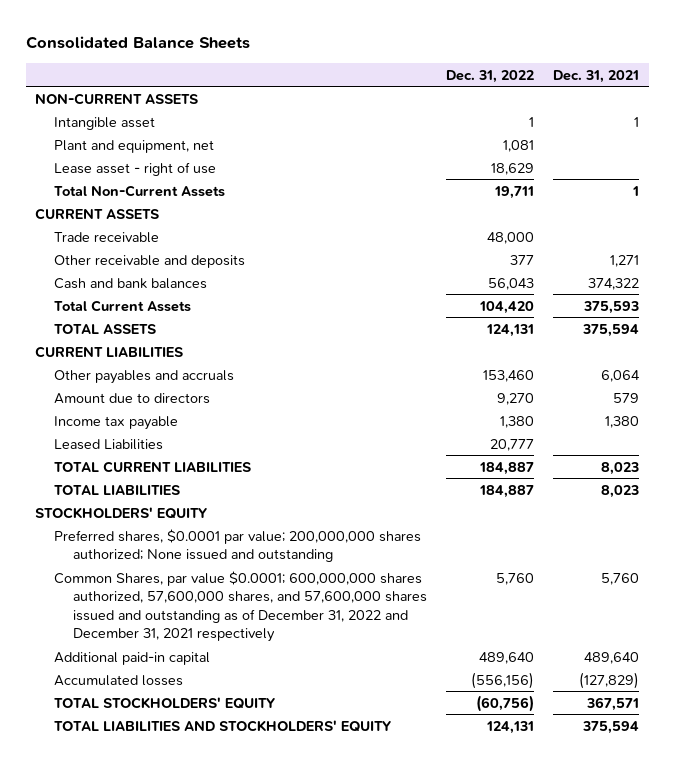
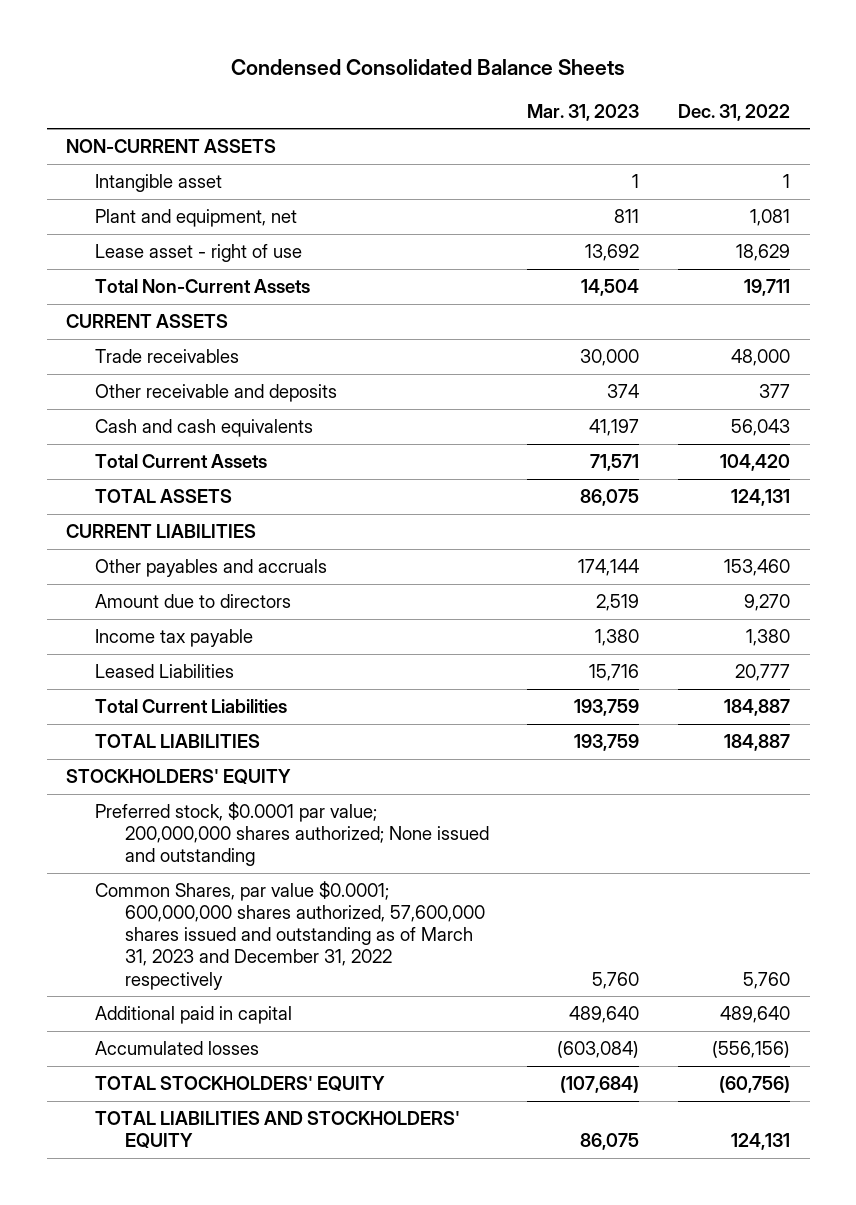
[25,36,250,50] Consolidated Balance Sheets -> [231,59,626,76] Condensed Consolidated Balance Sheets
[553,69,640,83] Dec. 31, 2021 -> none
none -> [527,103,640,121] Mar. 31, 2023
[54,231,160,243] Trade receivable -> [95,348,240,363] Trade receivables
[54,277,208,289] Cash and bank balances -> [95,418,314,437] Cash and cash equivalents
[54,460,252,473] TOTAL CURRENT LIABILITIES -> [95,698,288,713] Total Current Liabilities
[54,528,422,563] Preferred shares, $0.0001 par value; 200,000,000 shares authorized; None issued and outstanding -> [95,801,489,867] Preferred stock, $0.0001 par value; 200,000,000 shares authorized; None issued and outstanding
[54,570,427,643] Common Shares, par value $0.0001; 600,000,000 shares authorized, 57,600,000 shares, and 57,600,000 shares issued and outstanding as of December 31, 2022 and December 31, 2021 respectively -> [95,880,485,990] Common Shares, par value $0.0001; 600,000,000 shares authorized, 57,600,000 shares issued and outstanding as of March 31, 2023 and December 31, 2022 respectively
[54,651,211,665] Additional paid-in capital -> [95,1005,293,1024] Additional paid in capital

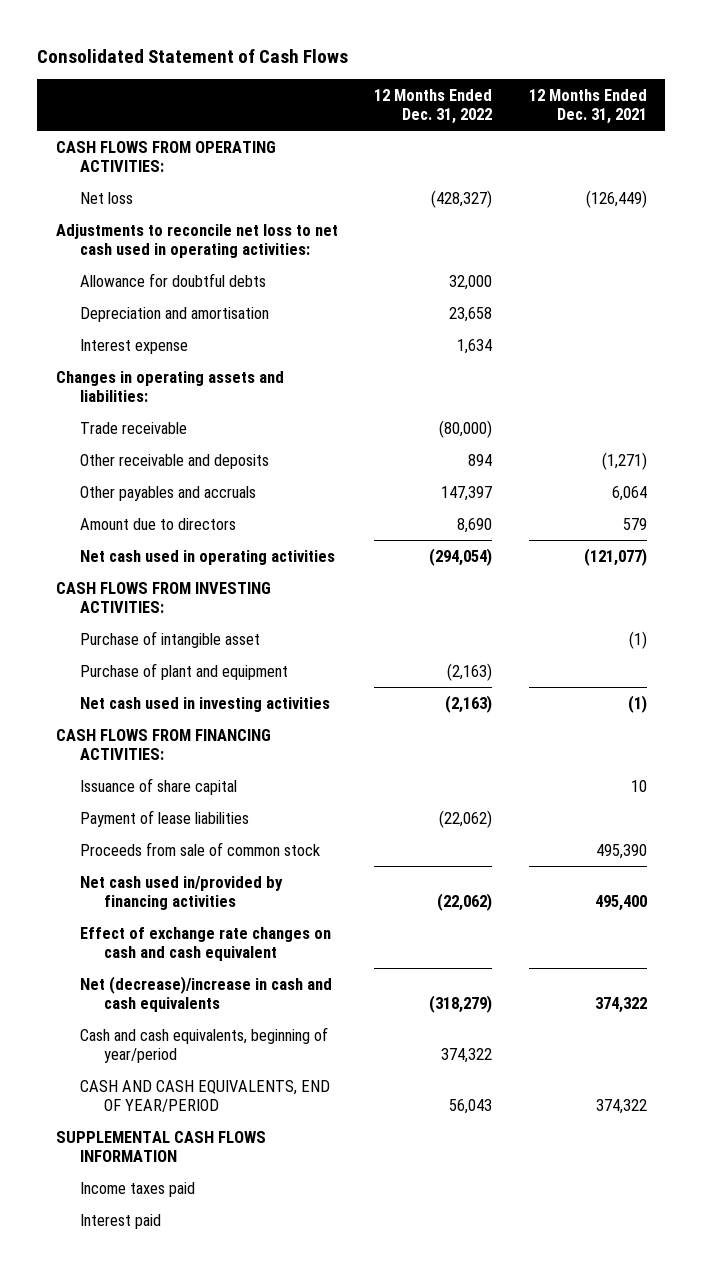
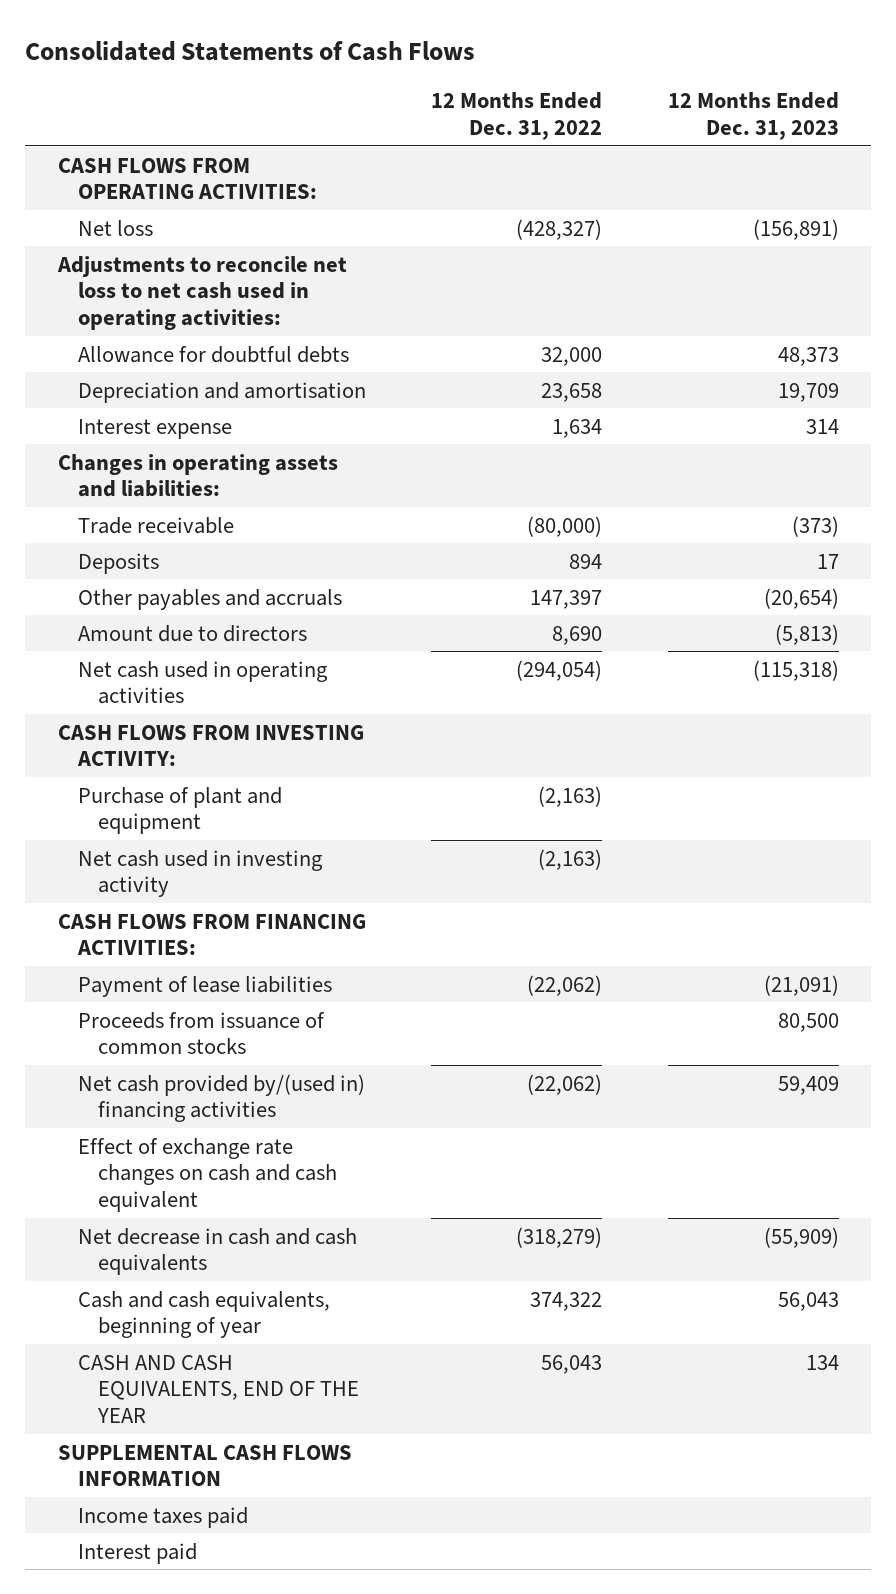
[37,48,349,63] Consolidated Statement of Cash Flows -> [25,41,476,62] Consolidated Statements of Cash Flows
[528,89,647,125] 12 Months Ended Dec. 31, 2021 -> none
none -> [667,92,839,141] 12 Months Ended Dec. 31, 2023
[79,453,269,469] Other receivable and deposits -> [77,552,159,574] Deposits
[79,630,260,648] Purchase of intangible asset -> none
[55,581,271,613] CASH FLOWS FROM INVESTING ACTIVITIES: -> [57,724,364,767] CASH FLOWS FROM INVESTING ACTIVITY:
[79,696,330,712] Net cash used in investing activities -> [77,849,323,898] Net cash used in investing activity
[79,777,237,795] Issuance of share capital -> none
[79,841,320,856] Proceeds from sale of common stock -> [77,1011,325,1055] Proceeds from issuance of common stocks
[79,875,283,910] Net cash used in/provided by financing activities -> [77,1073,365,1123] Net cash provided by/(used in) financing activities
[79,975,332,1012] Net (decrease)/increase in cash and cash equivalents -> [77,1227,357,1276] Net decrease in cash and cash equivalents
[79,1026,328,1063] Cash and cash equivalents, beginning of year/period -> [77,1290,330,1339] Cash and cash equivalents, beginning of year
[79,1079,330,1112] CASH AND CASH EQUIVALENTS, END OF YEAR/PERIOD -> [77,1354,359,1424] CASH AND CASH EQUIVALENTS, END OF THE YEAR

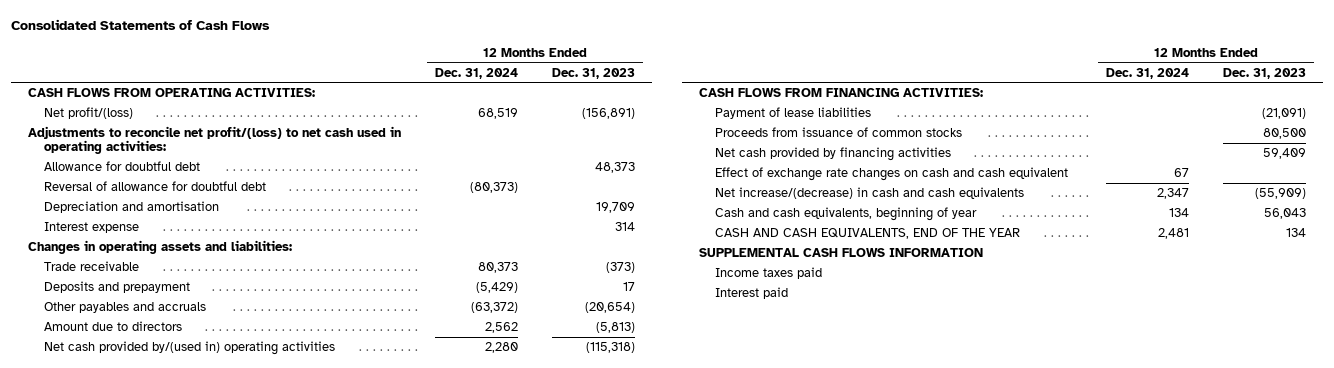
[431,92,603,141] 12 Months Ended Dec. 31, 2022 -> none
none -> [435,67,519,79] Dec. 31, 2024
[77,219,153,236] Net loss -> [44,107,134,120] Net profit/(loss)
[56,255,347,331] Adjustments to reconcile net loss to net cash used in operating activities: -> [28,126,402,155] Adjustments to reconcile net profit/(loss) to net cash used in operating activities:
[77,345,349,363] Allowance for doubtful debts -> [44,161,201,172] Allowance for doubtful debt
none -> [44,181,267,192] Reversal of allowance for doubtful debt
[77,552,159,574] Deposits -> [44,281,191,294] Deposits and prepayment
[57,724,364,767] CASH FLOWS FROM INVESTING ACTIVITY: -> none
[77,786,282,835] Purchase of plant and equipment -> none
[77,849,323,898] Net cash used in investing activity -> none
[77,660,328,705] Net cash used in operating activities -> [44,341,336,356] Net cash provided by/(used in) operating activities
[77,1073,365,1123] Net cash provided by/(used in) financing activities -> [715,147,952,162] Net cash provided by financing activities
[77,1227,357,1276] Net decrease in cash and cash equivalents -> [715,187,1025,200] Net increase/(decrease) in cash and cash equivalents

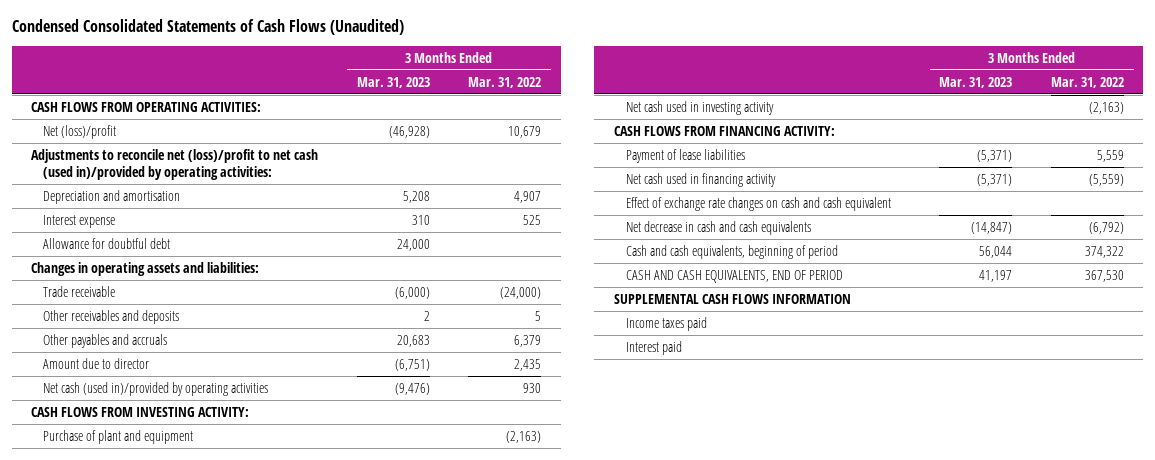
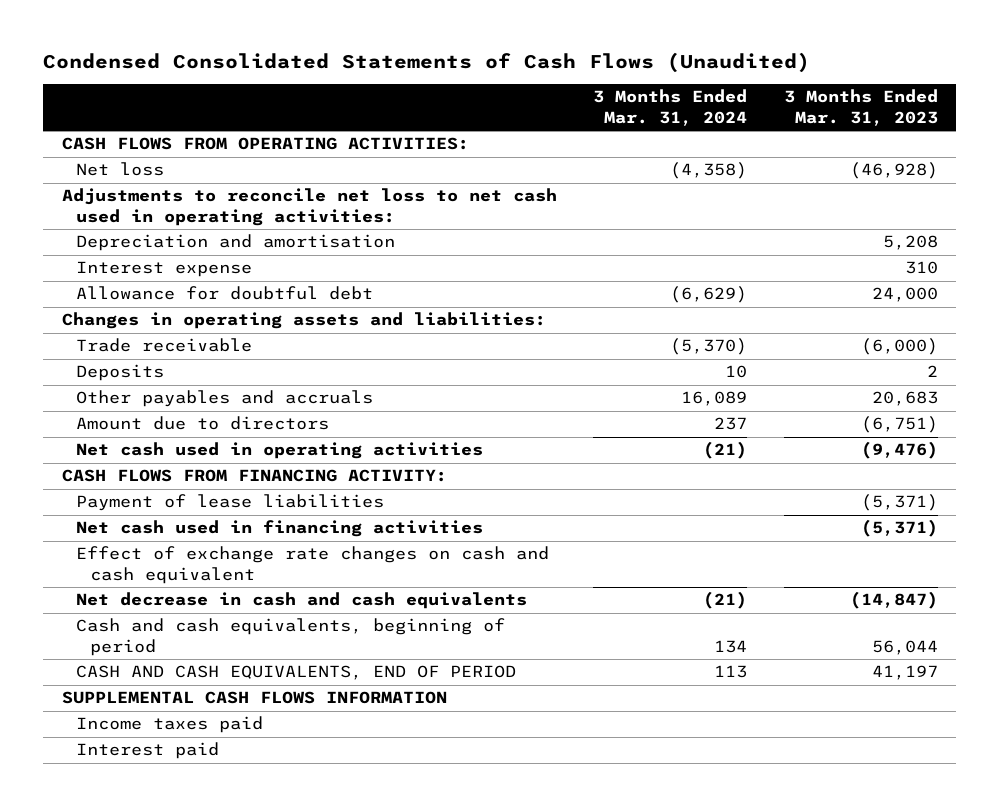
[468,76,542,88] Mar. 31, 2022 -> none
none -> [593,89,748,127] 3 Months Ended Mar. 31, 2024
[43,124,117,139] Net (loss)/profit -> [75,162,164,177] Net loss
[30,148,318,181] Adjustments to reconcile net (loss)/profit to net cash (used in)/provided by operating activities: -> [61,188,557,227] Adjustments to reconcile net loss to net cash used in operating activities:
[43,309,180,324] Other receivables and deposits -> none
none -> [75,364,164,382] Deposits
[30,406,249,417] CASH FLOWS FROM INVESTING ACTIVITY: -> none
[43,429,194,444] Purchase of plant and equipment -> none
[625,100,774,115] Net cash used in investing activity -> none
[43,357,150,369] Amount due to director -> [75,416,329,431] Amount due to directors
[43,381,269,396] Net cash (used in)/provided by operating activities -> [75,442,483,460] Net cash used in operating activities
[625,172,776,187] Net cash used in financing activity -> [75,520,483,538] Net cash used in financing activities

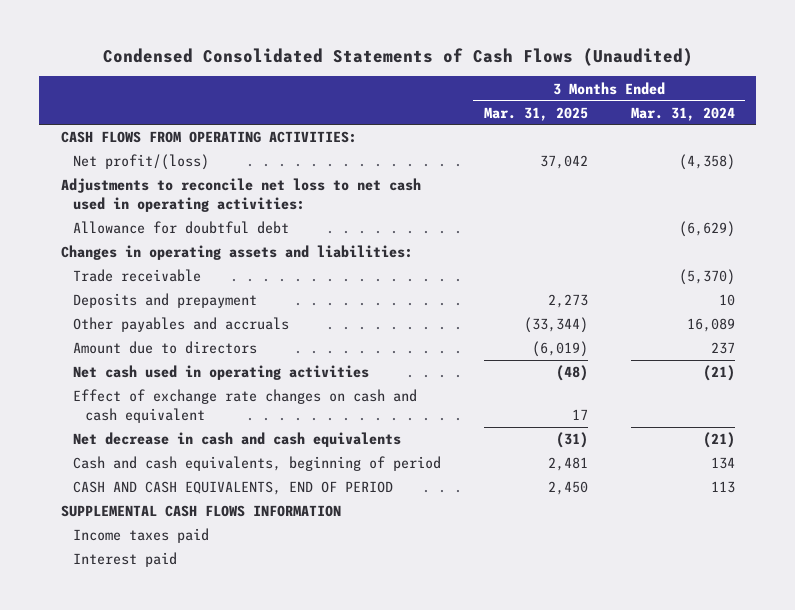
[783,89,938,127] 3 Months Ended Mar. 31, 2023 -> none
none -> [483,106,588,121] Mar. 31, 2025
[75,162,164,177] Net loss -> [72,154,209,171] Net profit/(loss)
[75,234,395,252] Depreciation and amortisation -> none
[75,261,252,278] Interest expense -> none
[75,364,164,382] Deposits -> [72,293,257,309] Deposits and prepayment
[61,469,447,483] CASH FLOWS FROM FINANCING ACTIVITY: -> none
[75,494,384,512] Payment of lease liabilities -> none
[75,520,483,538] Net cash used in financing activities -> none

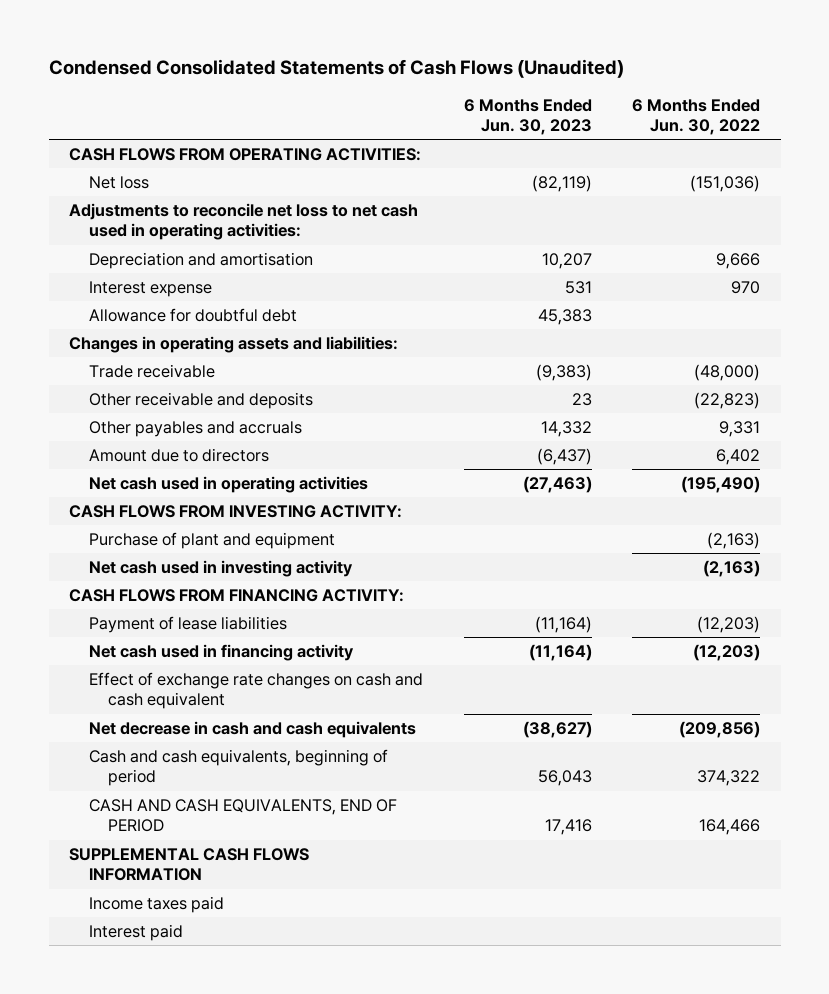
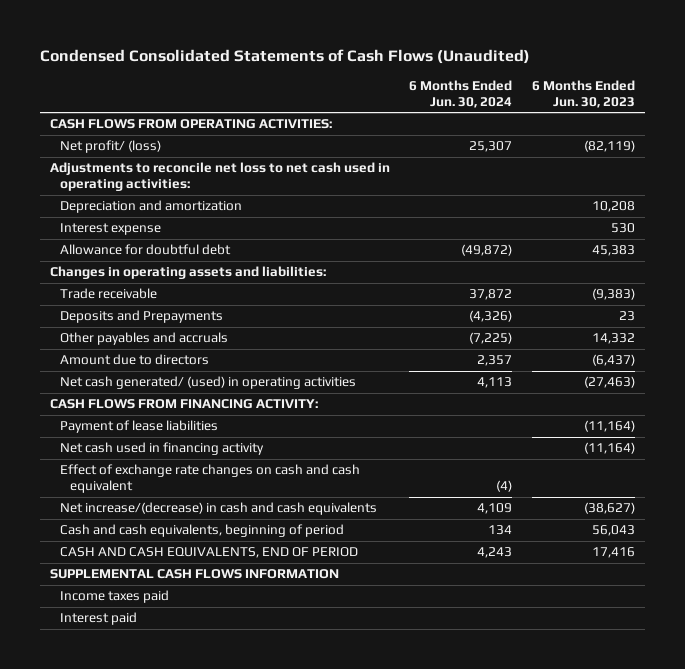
[632,98,761,136] 6 Months Ended Jun. 30, 2022 -> none
none -> [409,80,513,109] 6 Months Ended Jun. 30, 2024
[88,176,149,190] Net loss -> [59,140,161,154] Net profit/ (loss)
[88,252,313,270] Depreciation and amortisation -> [59,200,242,214] Depreciation and amortization
[541,253,592,270] 10,207 -> [592,201,636,213] 10,208
[564,281,592,295] 531 -> [611,223,636,234] 530
[88,392,313,410] Other receivable and deposits -> none
none -> [59,310,223,324] Deposits and Prepayments
[68,505,402,519] CASH FLOWS FROM INVESTING ACTIVITY: -> none
[88,532,335,550] Purchase of plant and equipment -> none
[88,560,353,578] Net cash used in investing activity -> none
[88,476,368,494] Net cash used in operating activities -> [59,376,356,390] Net cash generated/ (used) in operating activities
[88,721,416,739] Net decrease in cash and cash equivalents -> [59,502,377,516] Net increase/(decrease) in cash and cash equivalents

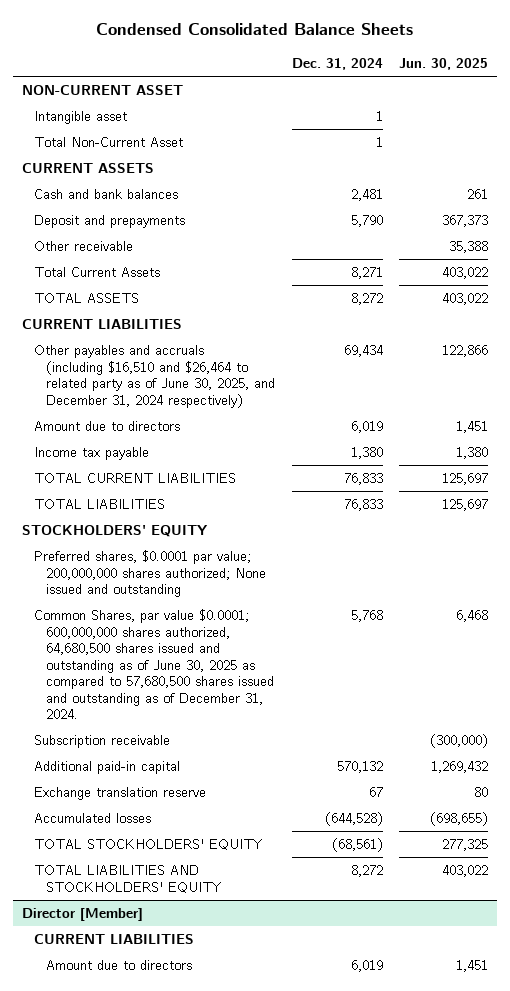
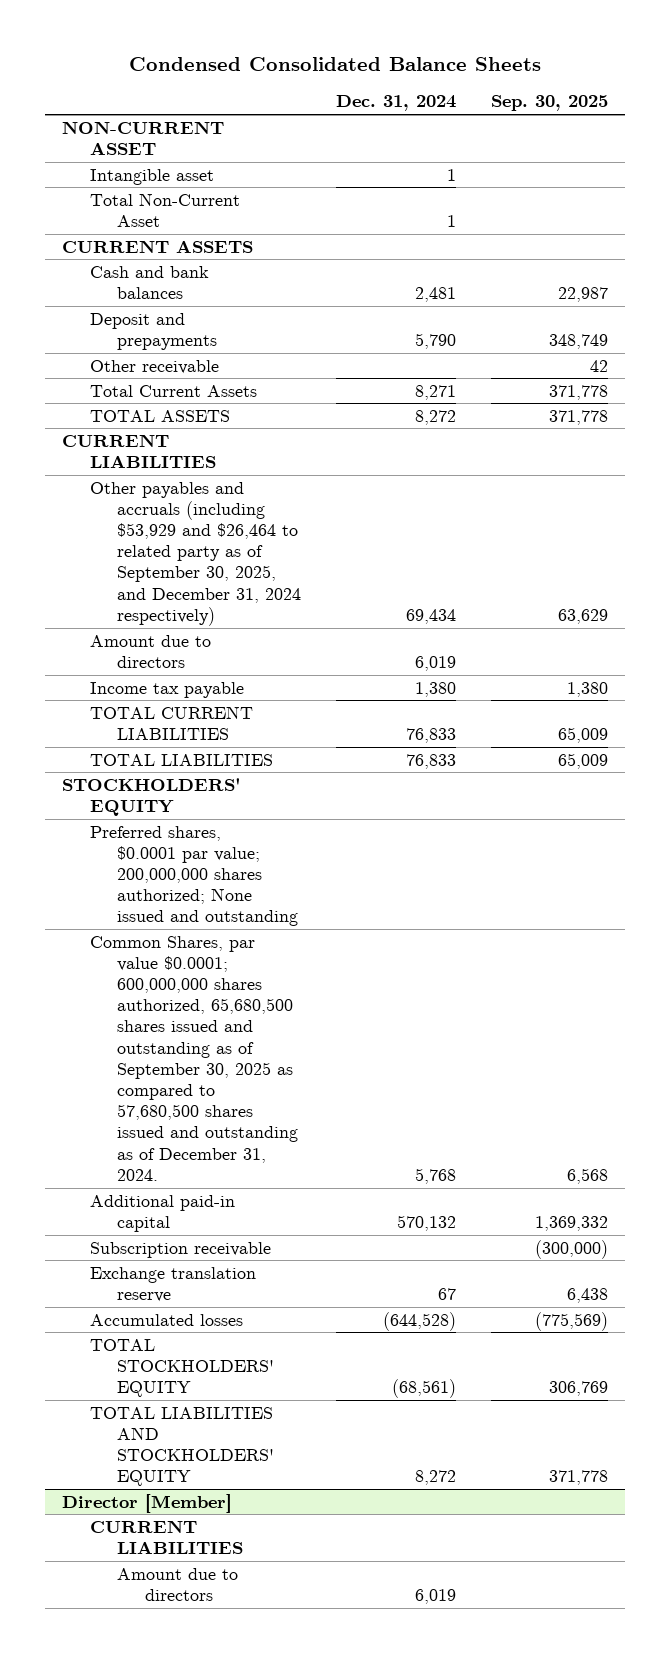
[399,57,489,70] Jun. 30, 2025 -> none
none -> [491,95,609,112] Sep. 30, 2025
[33,345,275,408] Other payables and accruals (including $16,510 and $26,464 to related party as of June 30, 2025, and December 31, 2024 respectively) -> [89,481,302,626] Other payables and accruals (including $53,929 and $26,464 to related party as of September 30, 2025, and December 31, 2024 respectively)
[33,609,274,720] Common Shares, par value $0.0001; 600,000,000 shares authorized, 64,680,500 shares issued and outstanding as of June 30, 2025 as compared to 57,680,500 shares issued and outstanding as of December 31, 2024. -> [89,935,299,1181] Common Shares, par value $0.0001; 600,000,000 shares authorized, 65,680,500 shares issued and outstanding as of September 30, 2025 as compared to 57,680,500 shares issued and outstanding as of December 31, 2024.
[33,735,170,749] Subscription receivable -> [89,1241,271,1258] Subscription receivable

